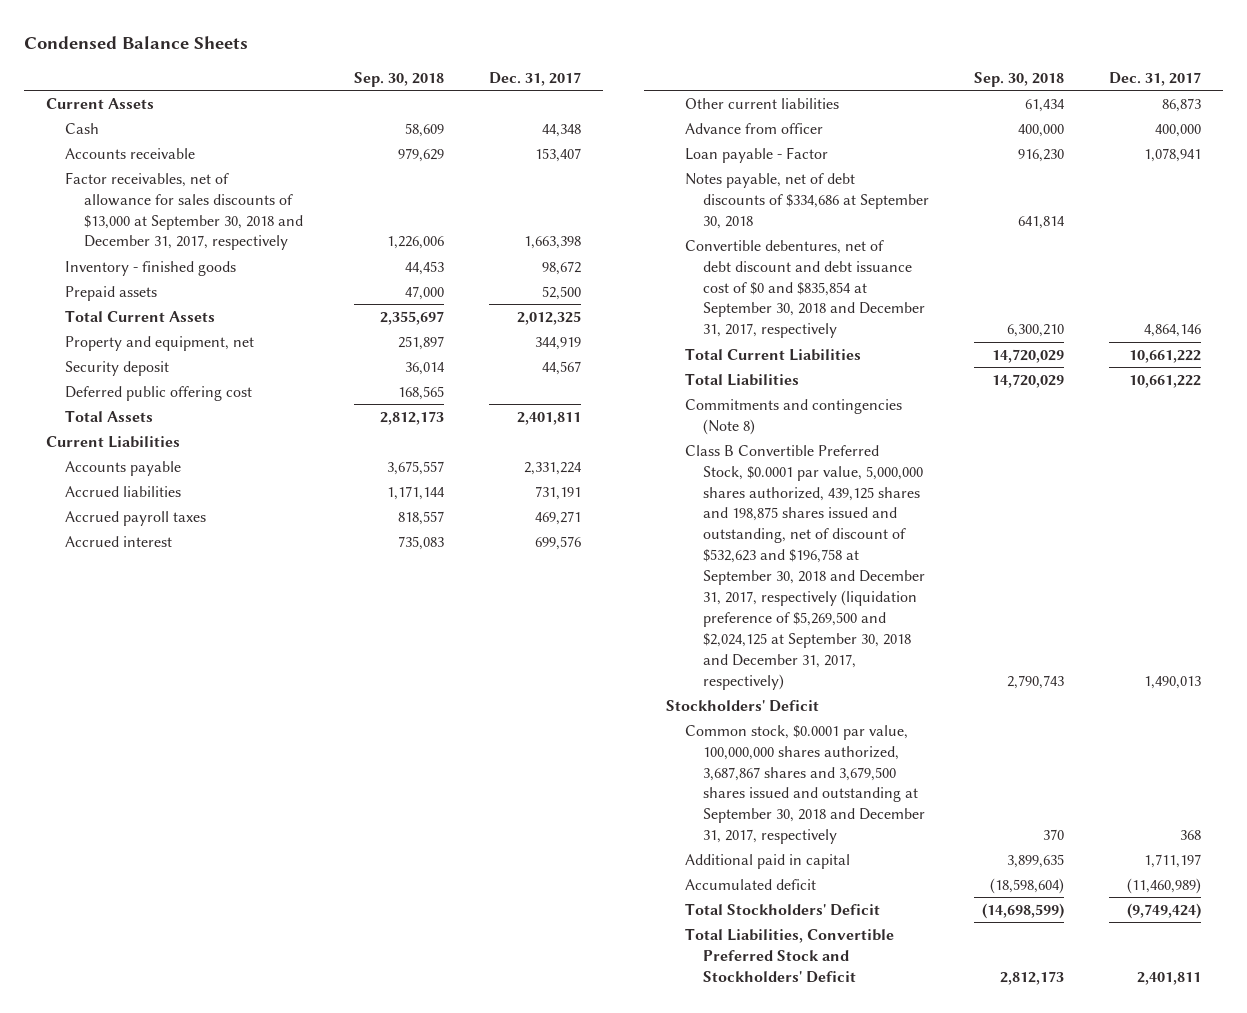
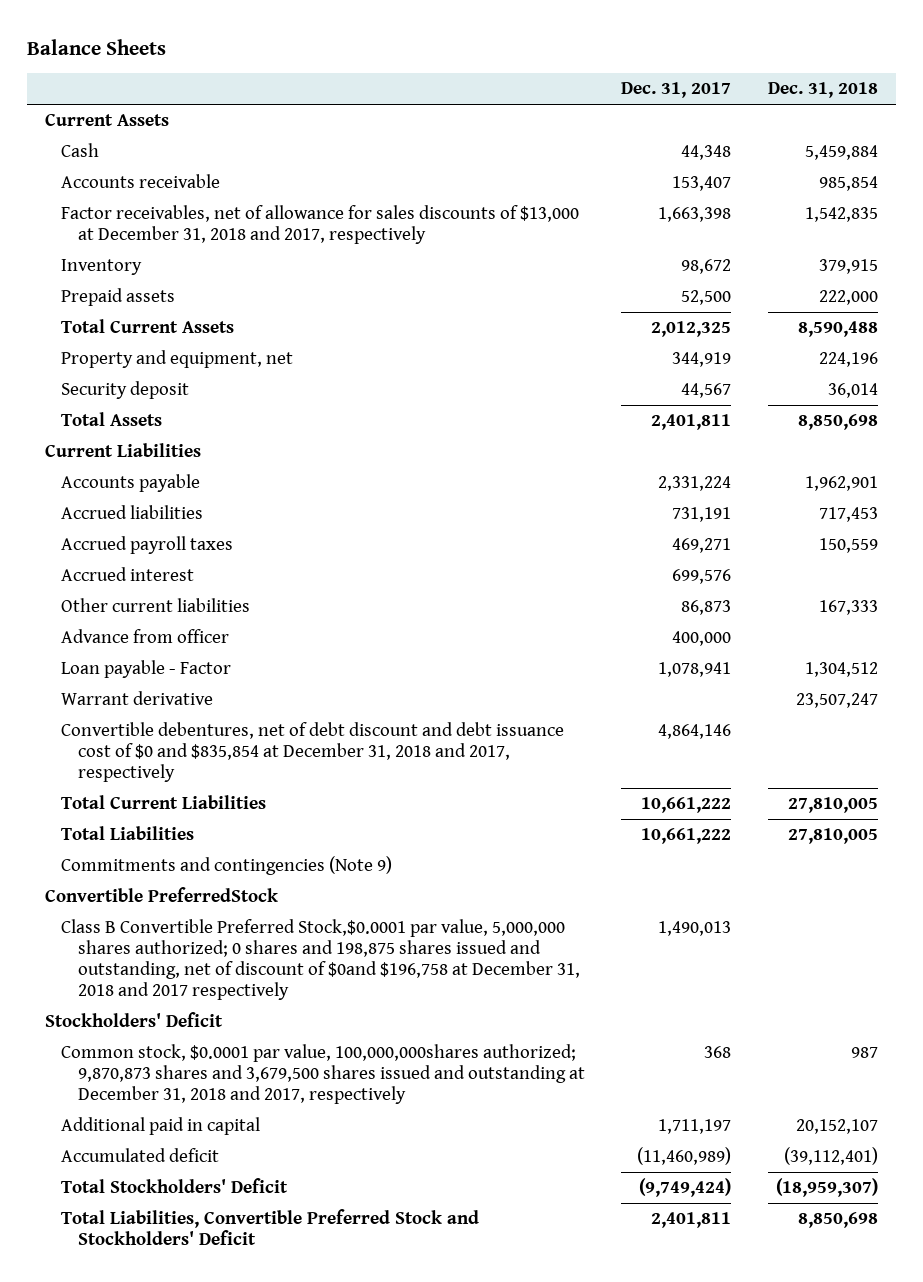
[24,36,249,50] Condensed Balance Sheets -> [26,38,166,55] Balance Sheets
[354,72,445,88] Sep. 30, 2018 -> none
none -> [767,82,878,99] Dec. 31, 2018
[65,171,303,251] Factor receivables, net of allowance for sales discounts of $13,000 at September 30, 2018 and December 31, 2017, respectively -> [61,205,580,245] Factor receivables, net of allowance for sales discounts of $13,000 at December 31, 2018 and 2017, respectively
[65,260,237,276] Inventory - finished goods -> [61,259,143,276] Inventory
[65,385,253,401] Deferred public offering cost -> none
[684,172,930,229] Notes payable, net of debt discounts of $334,686 at September 30, 2018 -> none
none -> [61,691,214,706] Warrant derivative
[684,239,926,339] Convertible debentures, net of debt discount and debt issuance cost of $0 and $835,854 at September 30, 2018 and December 31, 2017, respectively -> [61,722,565,783] Convertible debentures, net of debt discount and debt issuance cost of $0 and $835,854 at December 31, 2018 and 2017, respectively
[684,398,902,435] Commitments and contingencies (Note 8) -> [61,856,393,876] Commitments and contingencies (Note 9)
none -> [44,887,278,903] Convertible PreferredStock
[684,444,926,690] Class B Convertible Preferred Stock, $0.0001 par value, 5,000,000 shares authorized, 439,125 shares and 198,875 shares issued and outstanding, net of discount of $532,623 and $196,758 at September 30, 2018 and December 31, 2017, respectively (liquidation preference of $5,269,500 and $2,024,125 at September 30, 2018 and December 31, 2017, respectively) -> [61,919,580,1001] Class B Convertible Preferred Stock,$0.0001 par value, 5,000,000 shares authorized; 0 shares and 198,875 shares issued and outstanding, net of discount of $0and $196,758 at December 31, 2018 and 2017 respectively
[684,724,926,845] Common stock, $0.0001 par value, 100,000,000 shares authorized, 3,687,867 shares and 3,679,500 shares issued and outstanding at September 30, 2018 and December 31, 2017, respectively -> [61,1044,585,1105] Common stock, $0.0001 par value, 100,000,000shares authorized; 9,870,873 shares and 3,679,500 shares issued and outstanding at December 31, 2018 and 2017, respectively

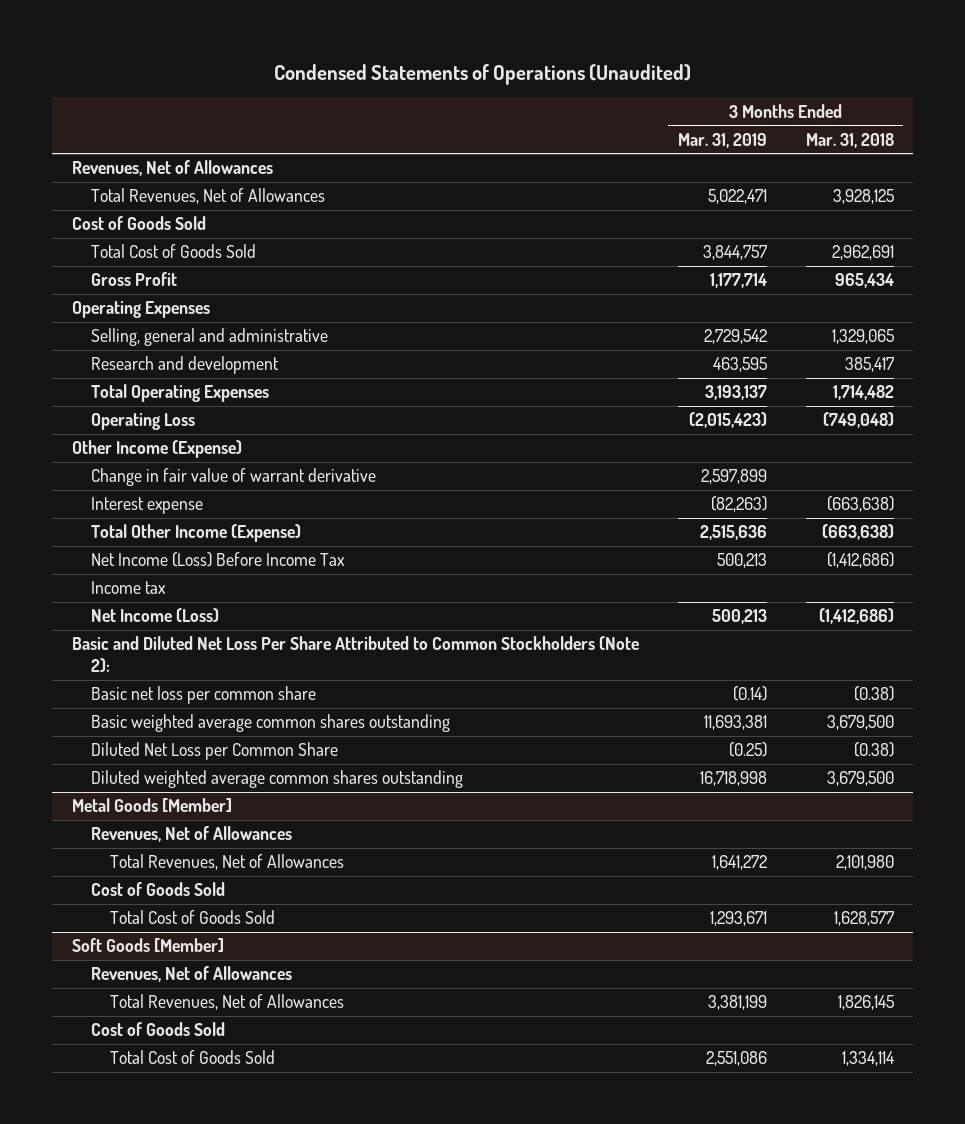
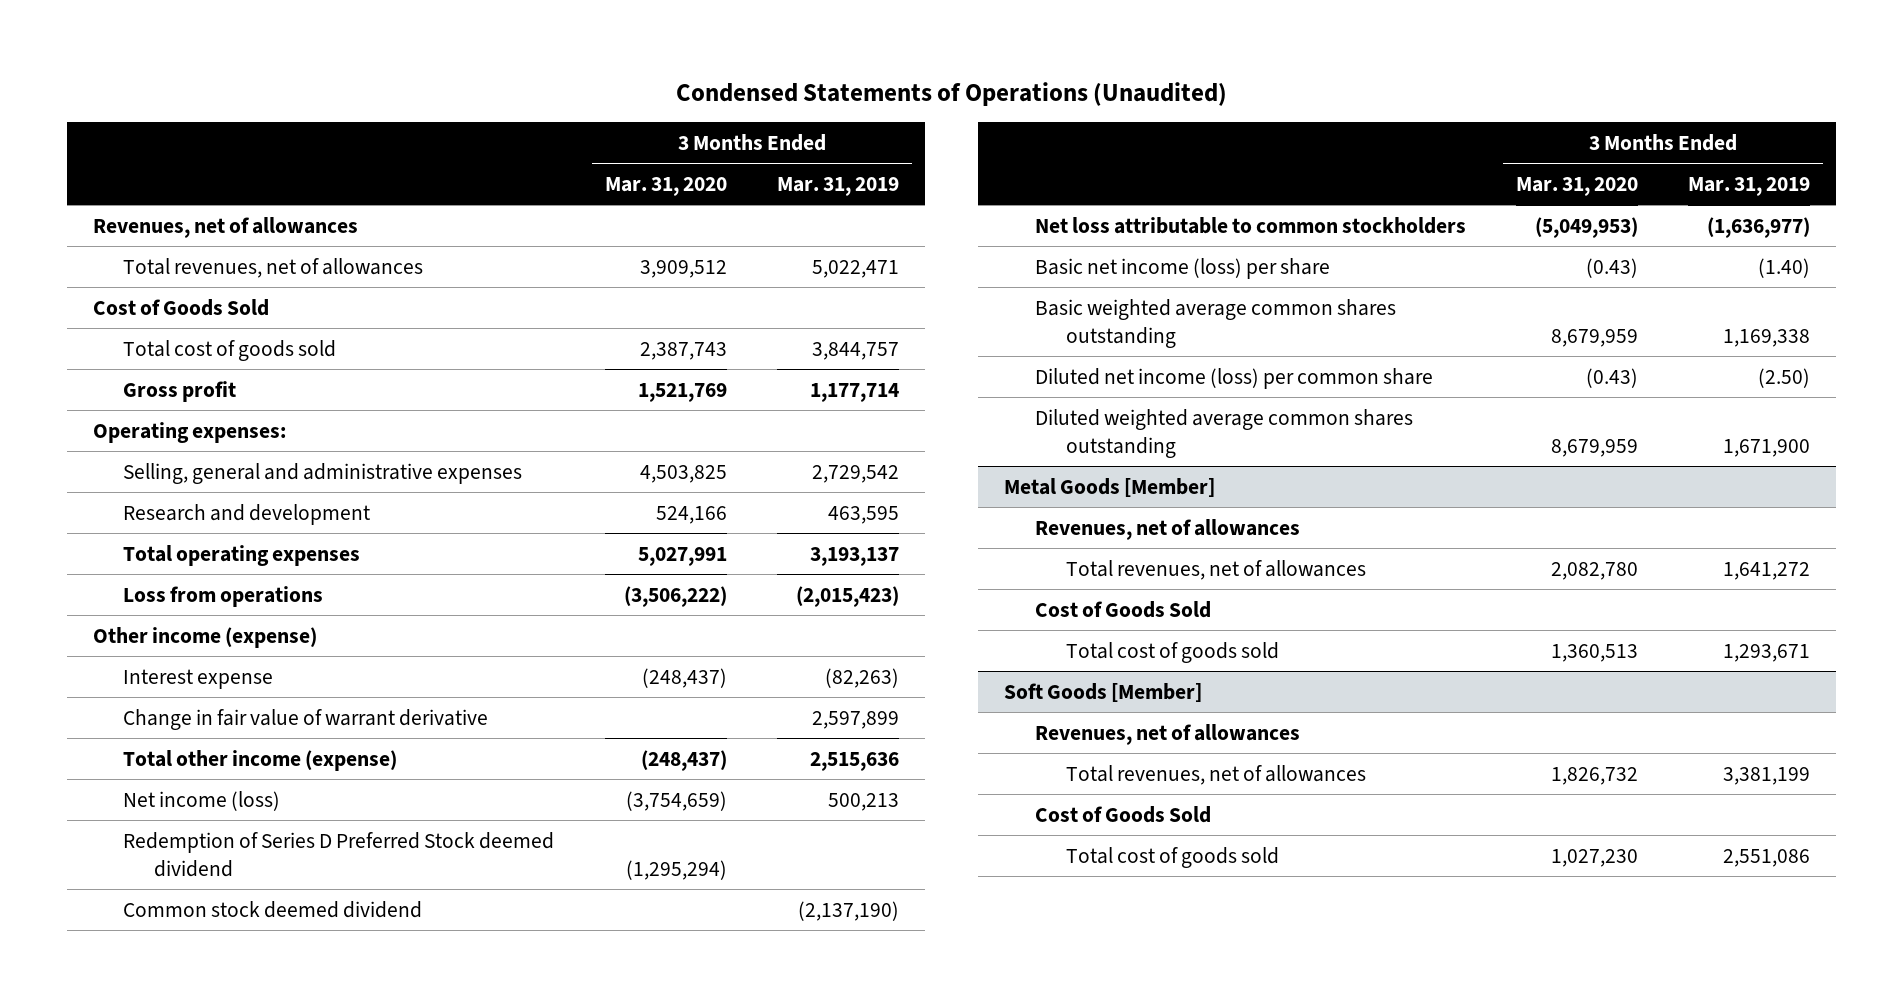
[805,132,894,148] Mar. 31, 2018 -> none
none -> [604,176,727,196] Mar. 31, 2020
[71,160,273,177] Revenues, Net of Allowances -> [92,216,358,238] Revenues, net of allowances
[90,188,325,205] Total Revenues, Net of Allowances -> [123,257,424,278] Total revenues, net of allowances
[90,244,256,259] Total Cost of Goods Sold -> [123,339,337,361] Total cost of goods sold
[90,272,177,287] Gross Profit -> [123,380,237,402] Gross profit
[71,301,210,319] Operating Expenses -> [92,421,286,443] Operating expenses:
[90,328,328,347] Selling, general and administrative -> [123,462,523,484] Selling, general and administrative expenses
[90,384,269,403] Total Operating Expenses -> [123,544,361,566] Total operating expenses
[90,413,195,431] Operating Loss -> [123,585,324,607] Loss from operations
[71,440,242,459] Other Income (Expense) -> [92,626,317,648] Other income (expense)
[90,552,345,568] Net Income (Loss) Before Income Tax -> none
[90,581,166,595] Income tax -> none
[71,636,639,673] Basic and Diluted Net Loss Per Share Attributed to Common Stockholders (Note 2): -> none
[90,468,376,487] Change in fair value of warrant derivative -> [123,708,489,730] Change in fair value of warrant derivative
[90,524,301,543] Total Other Income (Expense) -> [123,749,398,771] Total other income (expense)
[90,608,219,623] Net Income (Loss) -> [123,790,281,811] Net income (loss)
none -> [123,831,555,877] Redemption of Series D Preferred Stock deemed dividend
none -> [123,900,423,918] Common stock deemed dividend
none -> [1034,216,1466,234] Net loss attributable to common stockholders
[90,686,316,705] Basic net loss per common share -> [1034,257,1330,279] Basic net income (loss) per share
[732,686,767,702] (0.14) -> [1758,257,1811,278] (1.40)
[703,715,767,731] 11,693,381 -> [1723,328,1811,347] 1,169,338
[90,742,338,761] Diluted Net Loss per Common Share -> [1034,367,1433,389] Diluted net income (loss) per common share
[728,742,767,758] (0.25) -> [1758,367,1811,388] (2.50)
[699,771,767,787] 16,718,998 -> [1723,438,1811,457] 1,671,900
[90,826,292,843] Revenues, Net of Allowances -> [1034,518,1300,540] Revenues, net of allowances
[109,854,344,871] Total Revenues, Net of Allowances -> [1065,559,1366,580] Total revenues, net of allowances
[109,910,275,925] Total Cost of Goods Sold -> [1065,641,1279,663] Total cost of goods sold
[90,966,292,983] Revenues, Net of Allowances -> [1034,723,1300,745] Revenues, net of allowances
[109,994,344,1011] Total Revenues, Net of Allowances -> [1065,764,1366,785] Total revenues, net of allowances
[109,1050,275,1065] Total Cost of Goods Sold -> [1065,846,1279,868] Total cost of goods sold

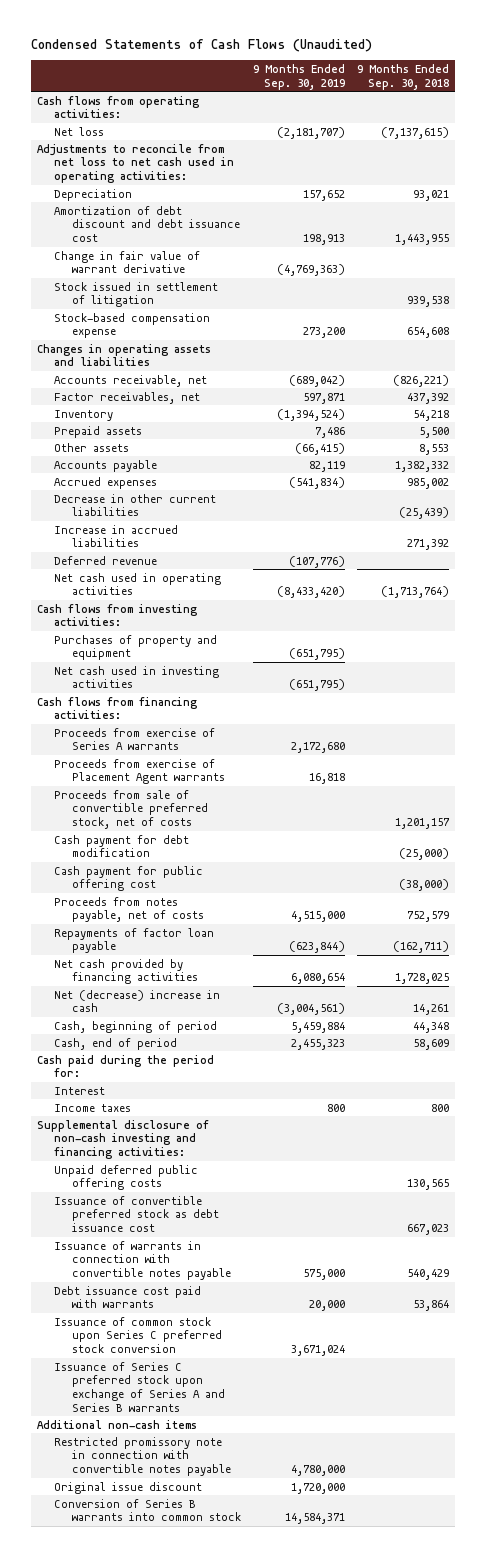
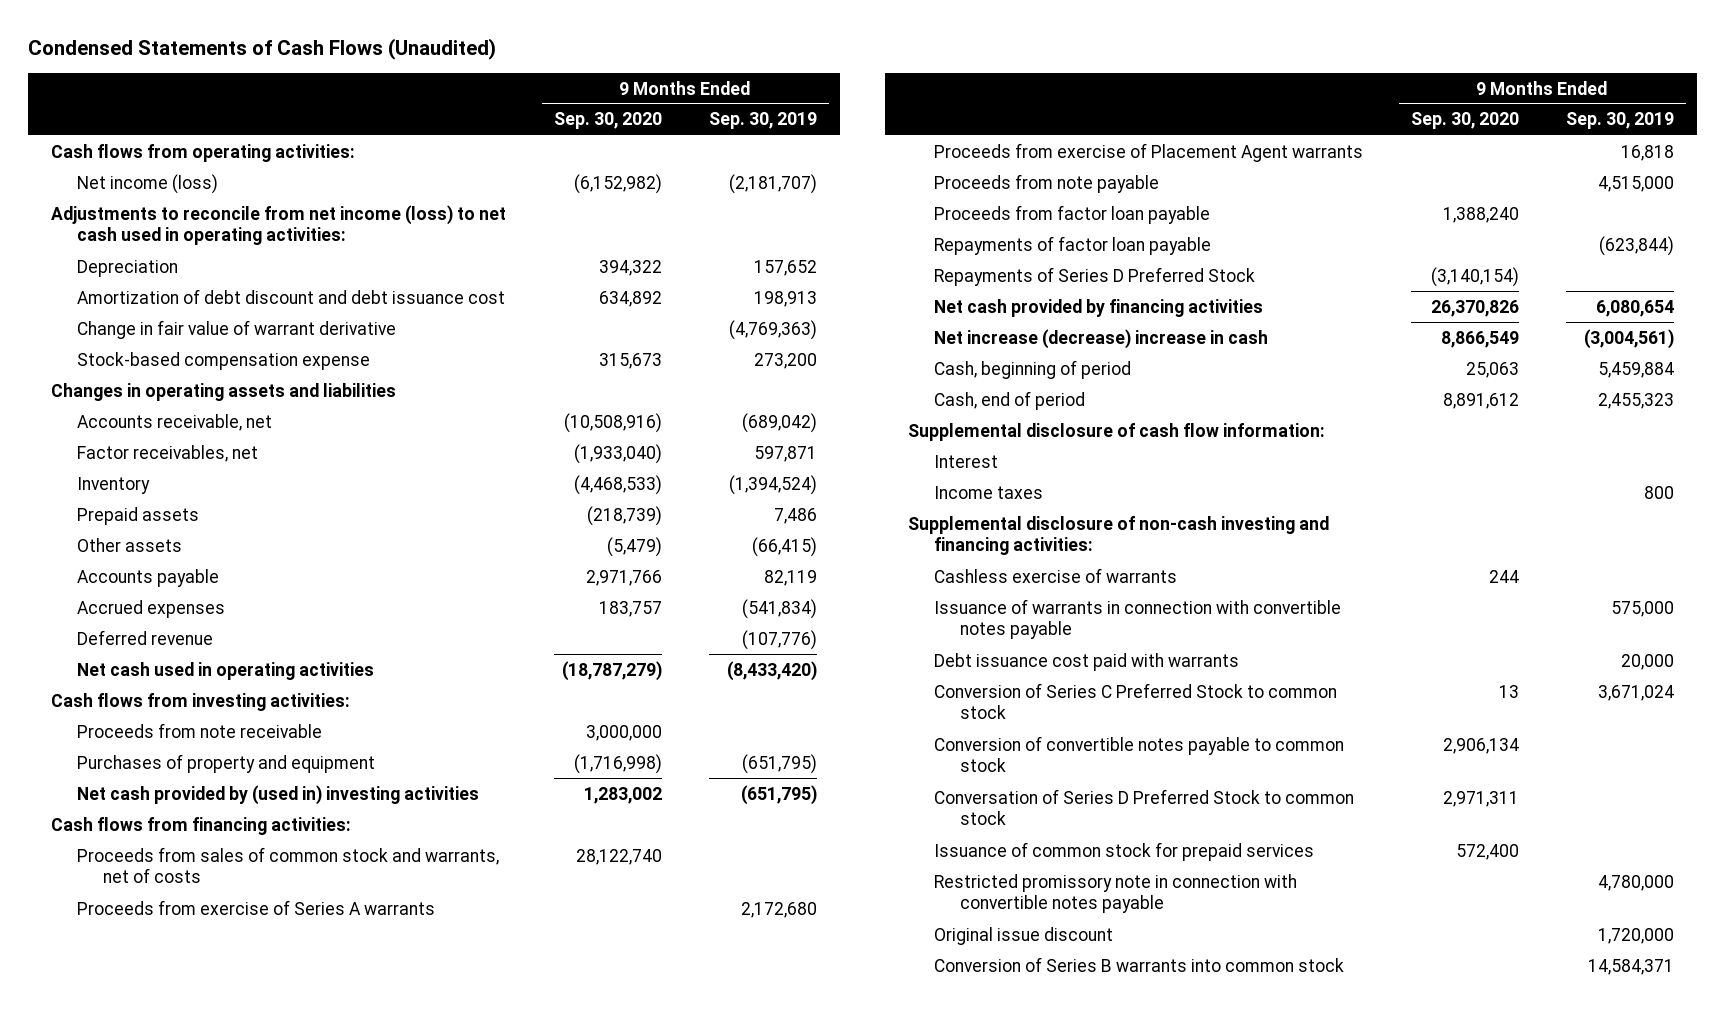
[356,63,449,90] 9 Months Ended Sep. 30, 2018 -> none
none -> [553,112,662,130] Sep. 30, 2020
[54,126,105,136] Net loss -> [77,173,219,194] Net income (loss)
[36,143,235,183] Adjustments to reconcile from net loss to net cash used in operating activities: -> [51,204,507,246] Adjustments to reconcile from net income (loss) to net cash used in operating activities:
[54,281,219,308] Stock issued in settlement of litigation -> none
[54,493,217,517] Decrease in other current liabilities -> none
[54,524,179,548] Increase in accrued liabilities -> none
none -> [77,722,323,738] Proceeds from note receivable
[54,665,220,689] Net cash used in investing activities -> [77,784,480,805] Net cash provided by (used in) investing activities
none -> [77,846,500,884] Proceeds from sales of common stock and warrants, net of costs
[54,789,208,829] Proceeds from sale of convertible preferred stock, net of costs -> none
[54,834,190,858] Cash payment for debt modification -> none
[54,865,204,892] Cash payment for public offering cost -> none
[54,896,204,923] Proceeds from notes payable, net of costs -> [934,173,1160,193] Proceeds from note payable
none -> [934,204,1211,224] Proceeds from factor loan payable
none -> [934,266,1256,286] Repayments of Series D Preferred Stock
[54,989,221,1013] Net (decrease) increase in cash -> [934,328,1269,349] Net increase (decrease) increase in cash
[36,1054,214,1078] Cash paid during the period for: -> none
none -> [908,422,1326,441] Supplemental disclosure of cash flow information:
[54,1164,199,1191] Unpaid deferred public offering costs -> none
[54,1195,219,1232] Issuance of convertible preferred stock as debt issuance cost -> none
none -> [934,567,1178,583] Cashless exercise of warrants
[54,1361,225,1412] Issuance of Series C preferred stock upon exchange of Series A and Series B warrants -> none
[36,1419,197,1429] Additional non-cash items -> none
[54,1316,222,1353] Issuance of common stock upon Series C preferred stock conversion -> [934,682,1338,720] Conversion of Series C Preferred Stock to common stock
none -> [934,735,1345,773] Conversion of convertible notes payable to common stock
none -> [934,788,1355,826] Conversation of Series D Preferred Stock to common stock
none -> [934,841,1315,861] Issuance of common stock for prepaid services

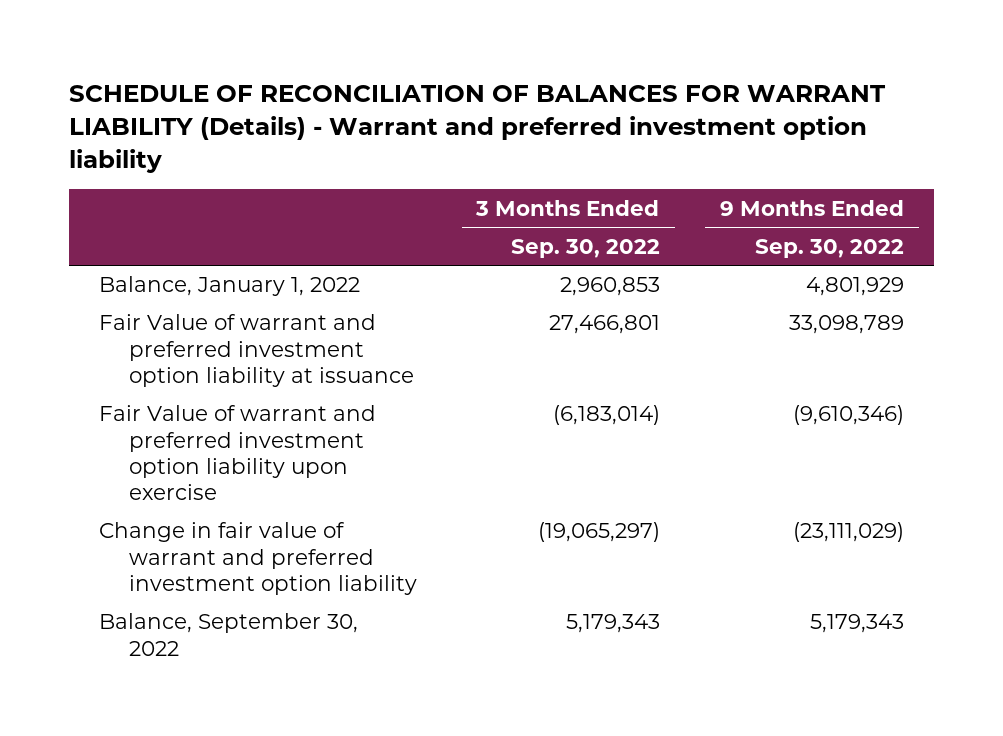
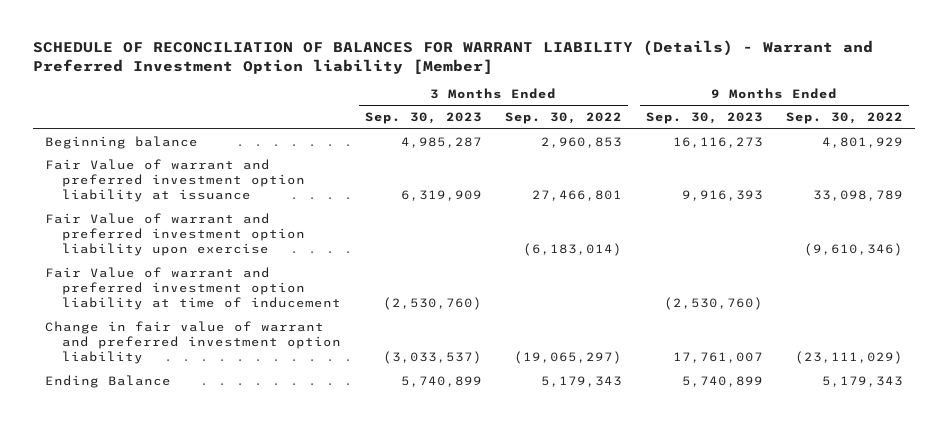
[68,84,886,173] SCHEDULE OF RECONCILIATION OF BALANCES FOR WARRANT LIABILITY (Details) - Warrant and preferred investment option liability -> [33,39,874,74] SCHEDULE OF RECONCILIATION OF BALANCES FOR WARRANT LIABILITY (Details) - Warrant and Preferred Investment Option liability [Member]
none -> [364,112,482,125] Sep. 30, 2023
none -> [645,112,763,125] Sep. 30, 2023
[98,276,360,297] Balance, January 1, 2022 -> [45,135,199,149] Beginning balance
none -> [45,266,342,311] Fair Value of warrant and preferred investment option liability at time of inducement
[98,613,358,656] Balance, September 30, 2022 -> [45,374,172,388] Ending Balance

